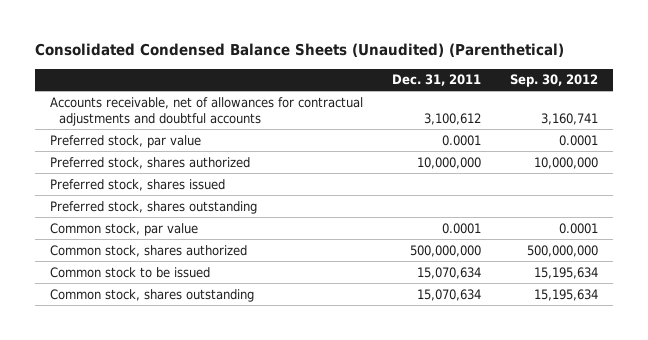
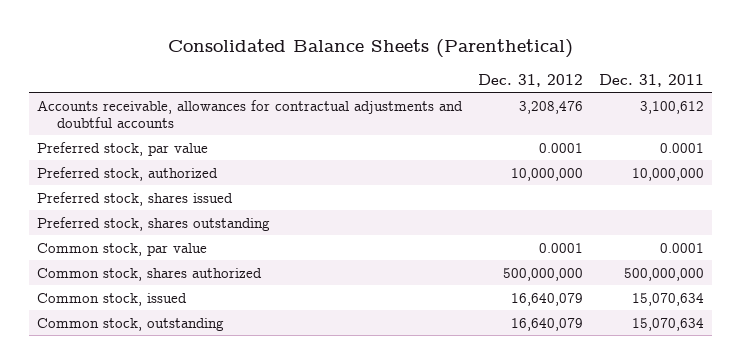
[34,43,564,58] Consolidated Condensed Balance Sheets (Unaudited) (Parenthetical) -> [167,39,573,59] Consolidated Balance Sheets (Parenthetical)
[510,74,599,88] Sep. 30, 2012 -> none
none -> [478,73,584,87] Dec. 31, 2012
[49,96,363,127] Accounts receivable, net of allowances for contractual adjustments and doubtful accounts -> [37,99,464,128] Accounts receivable, allowances for contractual adjustments and doubtful accounts
[49,156,250,169] Preferred stock, shares authorized -> [37,166,219,181] Preferred stock, authorized
[49,266,210,278] Common stock to be issued -> [37,292,188,306] Common stock, issued
[49,288,254,302] Common stock, shares outstanding -> [37,317,225,331] Common stock, outstanding

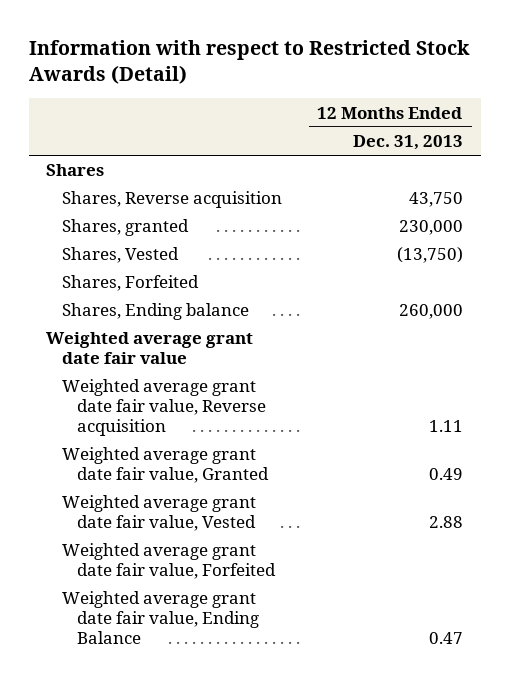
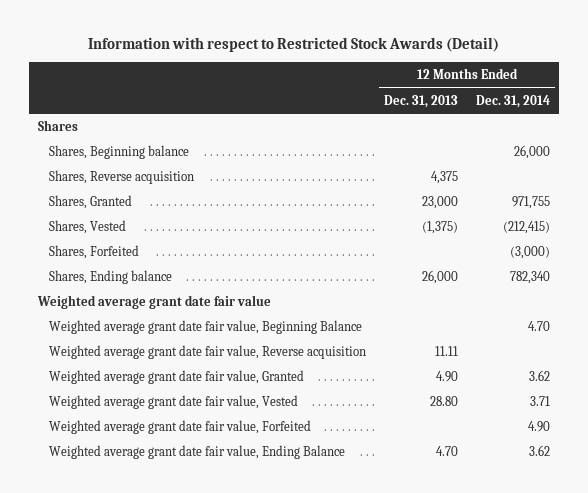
none -> [476,94,551,108] Dec. 31, 2014
none -> [48,145,189,160] Shares, Beginning balance
[408,192,463,208] 43,750 -> [430,171,458,185] 4,375
[61,219,189,237] Shares, granted -> [48,195,132,210] Shares, Granted
[398,220,463,236] 230,000 -> [421,196,458,210] 23,000
[396,247,463,264] (13,750) -> [421,221,458,235] (1,375)
[398,304,463,320] 260,000 -> [421,270,458,285] 26,000
none -> [48,320,362,335] Weighted average grant date fair value, Beginning Balance
[428,419,463,432] 1.11 -> [434,346,458,357] 11.11
[428,468,463,481] 0.49 -> [435,371,458,383] 4.90
[428,516,463,529] 2.88 -> [429,396,458,407] 28.80
[428,631,463,644] 0.47 -> [435,446,458,457] 4.70

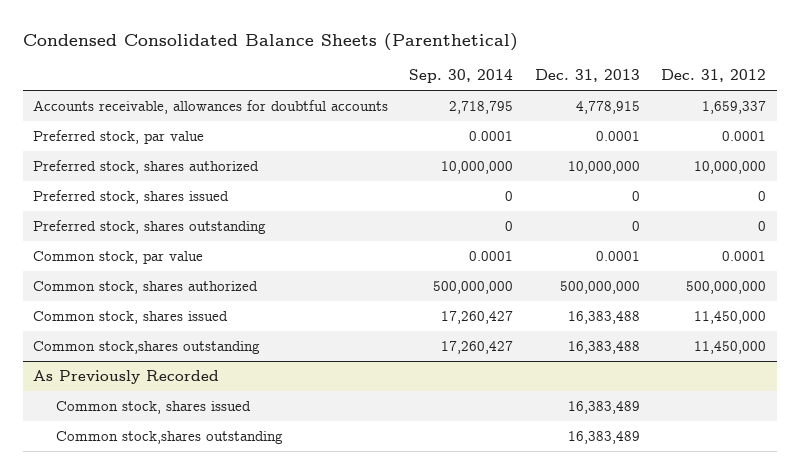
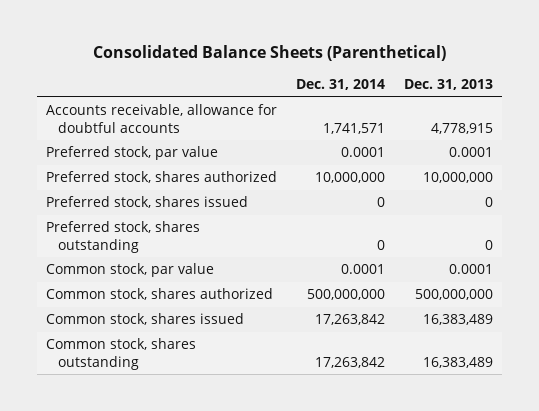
[22,32,518,51] Condensed Consolidated Balance Sheets (Parenthetical) -> [92,45,446,62] Consolidated Balance Sheets (Parenthetical)
[409,69,514,84] Sep. 30, 2014 -> none
[660,69,766,83] Dec. 31, 2012 -> none
none -> [296,78,386,90] Dec. 31, 2014
[33,100,389,115] Accounts receivable, allowances for doubtful accounts -> [46,104,278,133] Accounts receivable, allowance for doubtful accounts
[33,311,229,325] Common stock, shares issued -> none
[33,341,261,355] Common stock,shares outstanding -> none
[33,370,220,385] As Previously Recorded -> none
[55,431,283,445] Common stock,shares outstanding -> [46,338,197,370] Common stock, shares outstanding

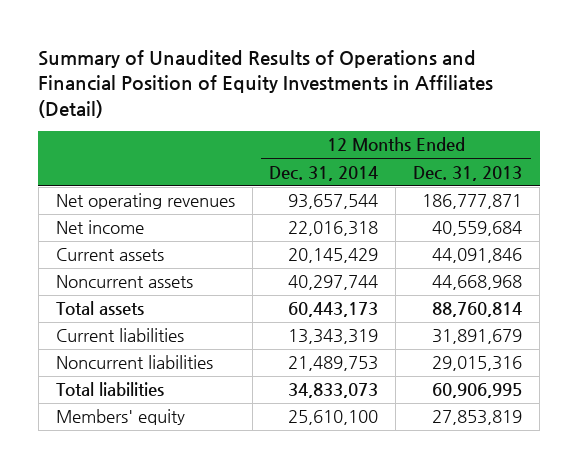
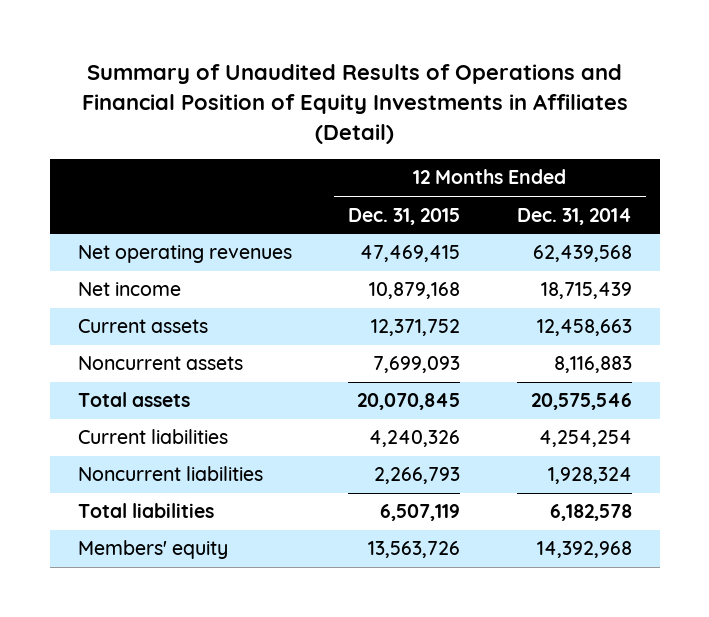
[413,165,523,181] Dec. 31, 2013 -> none
none -> [348,207,461,225] Dec. 31, 2015
[288,194,379,210] 93,657,544 -> [532,245,632,263] 62,439,568
[288,221,379,237] 22,016,318 -> [540,282,632,300] 18,715,439
[288,248,379,264] 20,145,429 -> [536,319,632,337] 12,458,663
[288,275,379,291] 40,297,744 -> [553,356,632,374] 8,116,883
[288,302,379,318] 60,443,173 -> [530,393,632,411] 20,575,546
[288,329,379,345] 13,343,319 -> [538,430,632,448] 4,254,254
[288,356,379,372] 21,489,753 -> [547,467,632,485] 1,928,324
[288,383,379,399] 34,833,073 -> [549,504,632,522] 6,182,578
[288,410,379,426] 25,610,100 -> [536,541,632,559] 14,392,968

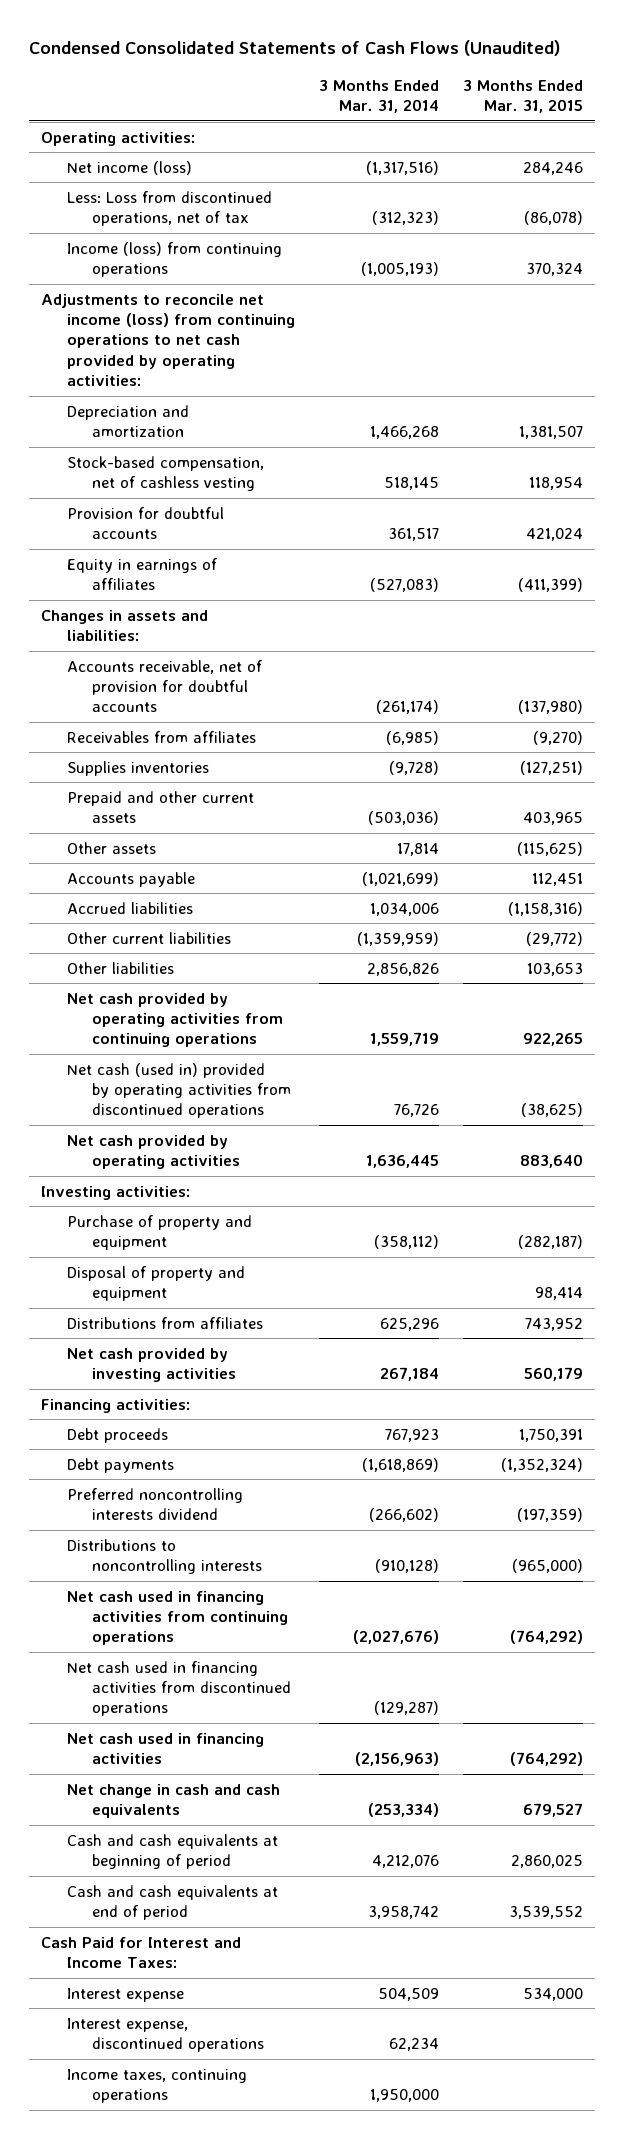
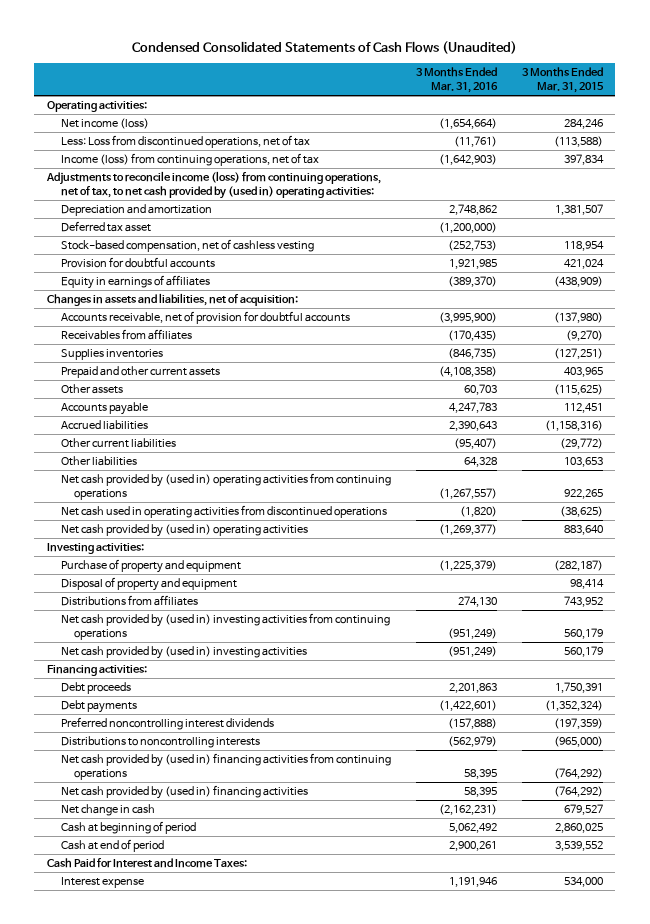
[318,79,439,114] 3 Months Ended Mar. 31, 2014 -> none
none -> [415,66,498,94] 3 Months Ended Mar. 31, 2016
[524,211,584,226] (86,078) -> [553,135,603,147] (113,588)
[66,241,282,278] Income (loss) from continuing operations -> [60,152,319,166] Income (loss) from continuing operations, net of tax
[526,263,584,277] 370,324 -> [563,153,604,165] 397,834
[40,293,295,386] Adjustments to reconcile net income (loss) from continuing operations to net cash provided by operating activities: -> [45,170,381,200] Adjustments to reconcile income (loss) from continuing operations, net of tax, to net cash provided by (used in) operating activities:
none -> [60,220,151,232] Deferred tax asset
[518,578,584,593] (411,399) -> [553,275,603,287] (438,909)
[40,609,208,642] Changes in assets and liabilities: -> [46,292,298,306] Changes in assets and liabilities, net of acquisition:
[66,992,284,1048] Net cash provided by operating activities from continuing operations -> [60,472,391,501] Net cash provided by (used in) operating activities from continuing operations
[66,1062,292,1119] Net cash (used in) provided by operating activities from discontinued operations -> [60,504,387,518] Net cash used in operating activities from discontinued operations
[66,1134,241,1170] Net cash provided by operating activities -> [60,523,308,537] Net cash provided by (used in) operating activities
none -> [60,612,390,641] Net cash provided by (used in) investing activities from continuing operations
[66,1347,237,1383] Net cash provided by investing activities -> [60,645,307,659] Net cash provided by (used in) investing activities
[66,1487,243,1521] Preferred noncontrolling interests dividend -> [60,716,274,730] Preferred noncontrolling interest dividends
[66,1660,292,1717] Net cash used in financing activities from discontinued operations -> none
[66,1590,289,1646] Net cash used in financing activities from continuing operations -> [60,752,391,781] Net cash provided by (used in) financing activities from continuing operations
[66,1732,264,1765] Net cash used in financing activities -> [60,784,308,799] Net cash provided by (used in) financing activities
[66,1783,280,1819] Net change in cash and cash equivalents -> [60,803,155,816] Net change in cash
[66,1833,278,1870] Cash and cash equivalents at beginning of period -> [60,820,196,834] Cash at beginning of period
[66,1884,278,1921] Cash and cash equivalents at end of period -> [60,838,164,852] Cash at end of period
[66,2017,265,2053] Interest expense, discontinued operations -> none
[66,2068,247,2104] Income taxes, continuing operations -> none

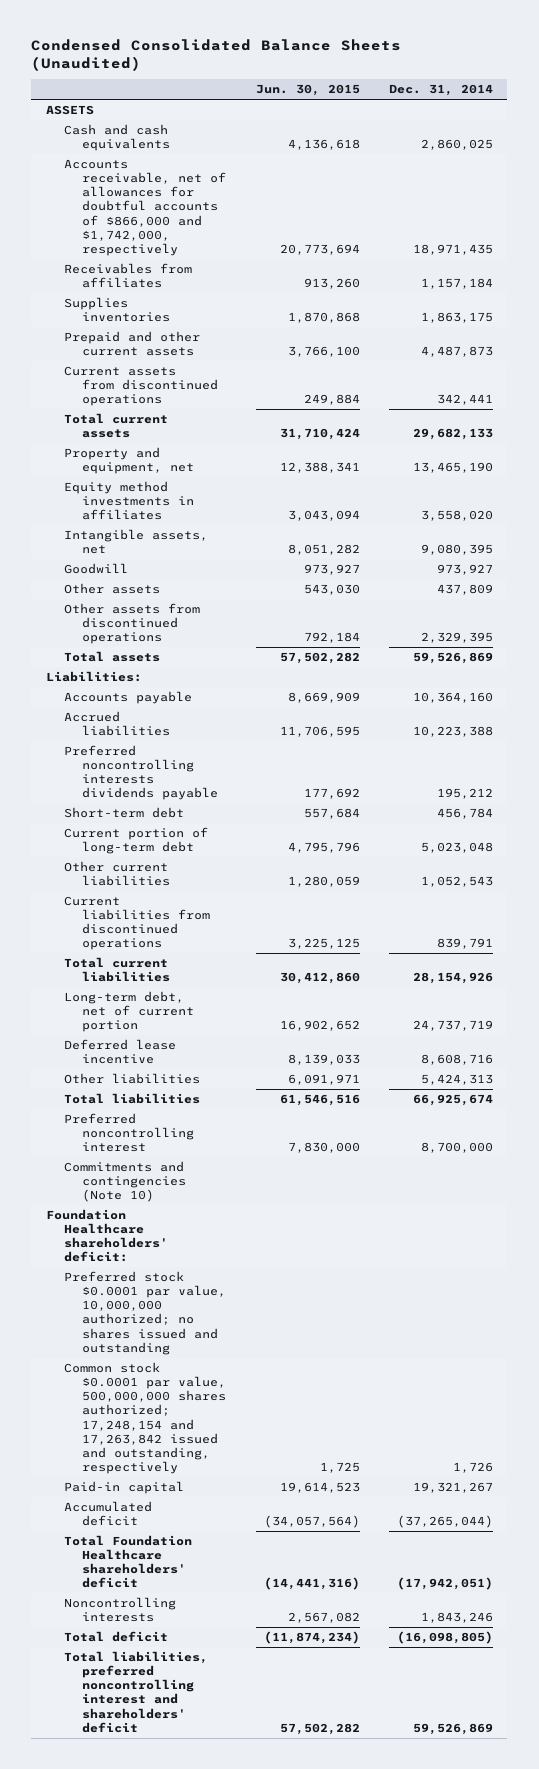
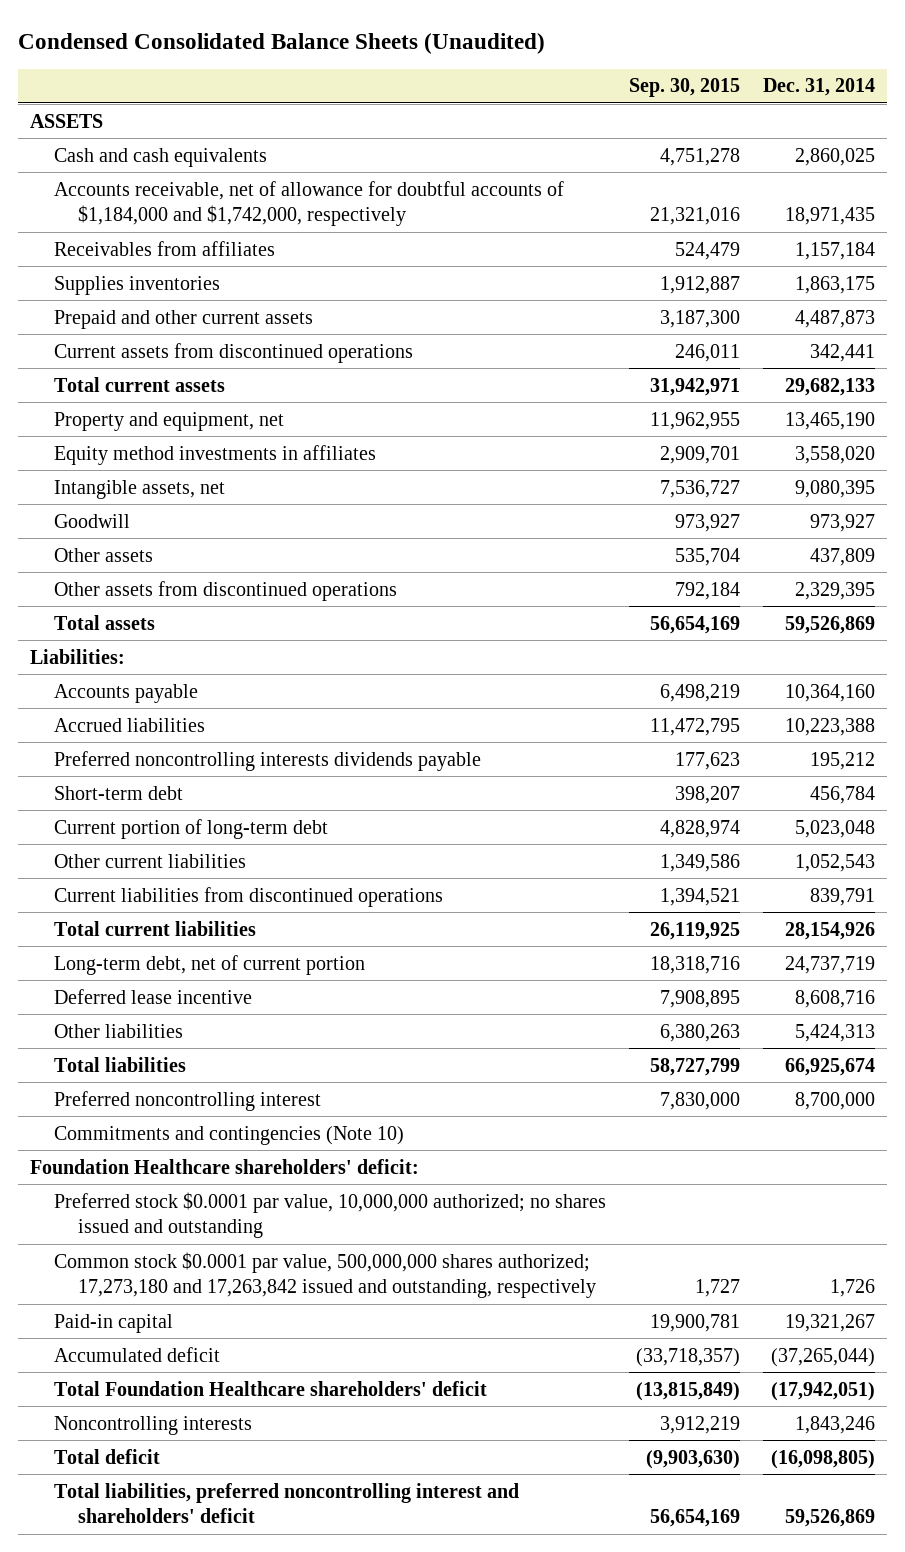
[255,84,360,97] Jun. 30, 2015 -> none
none -> [628,78,740,98] Sep. 30, 2015
[64,158,227,257] Accounts receivable, net of allowances for doubtful accounts of $866,000 and $1,742,000, respectively -> [53,180,564,227] Accounts receivable, net of allowance for doubtful accounts of $1,184,000 and $1,742,000, respectively
[64,1361,227,1475] Common stock $0.0001 par value, 500,000,000 shares authorized; 17,248,154 and 17,263,842 issued and outstanding, respectively -> [53,1251,596,1299] Common stock $0.0001 par value, 500,000,000 shares authorized; 17,273,180 and 17,263,842 issued and outstanding, respectively

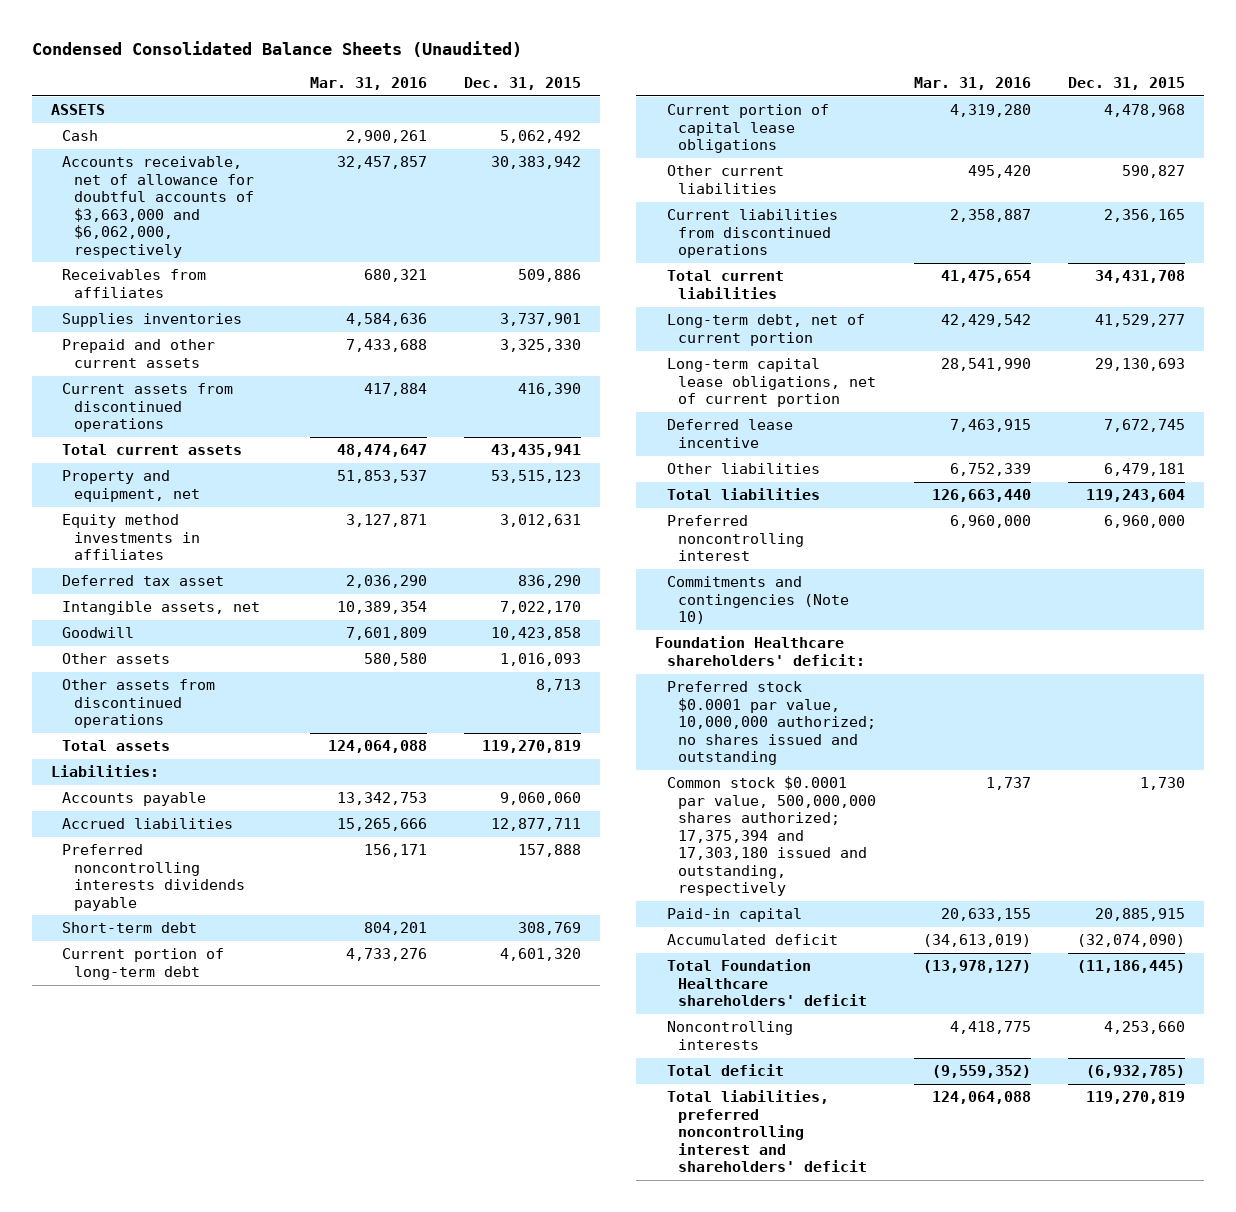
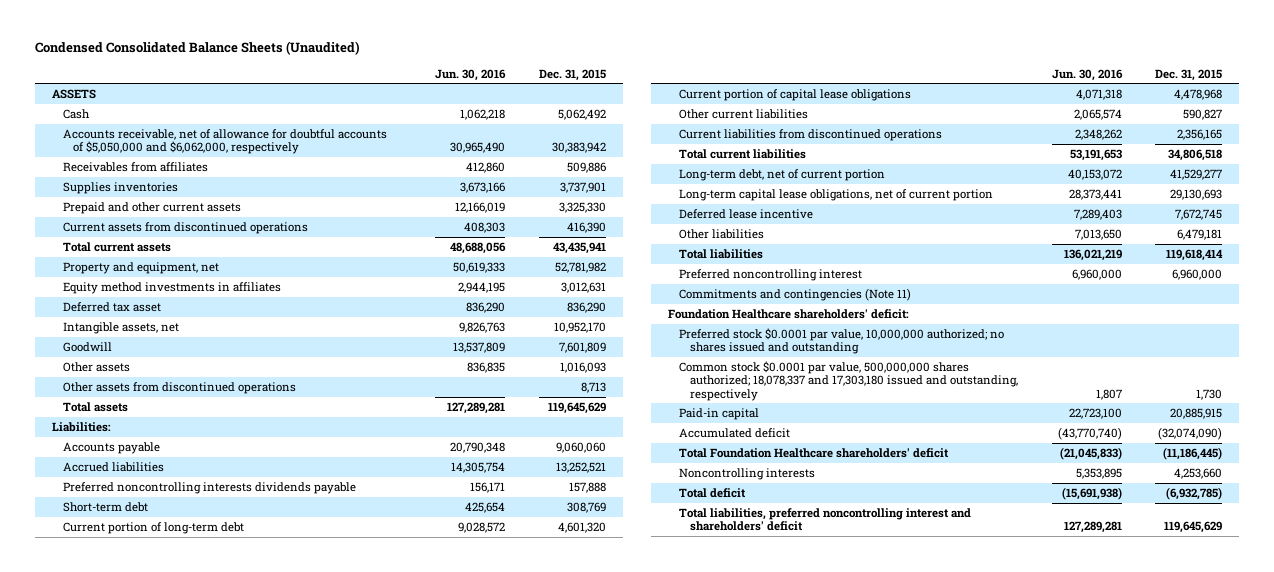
[309,76,427,90] Mar. 31, 2016 -> none
none -> [435,68,507,81] Jun. 30, 2016
[62,156,255,258] Accounts receivable, net of allowance for doubtful accounts of $3,663,000 and $6,062,000, respectively -> [62,128,387,155] Accounts receivable, net of allowance for doubtful accounts of $5,050,000 and $6,062,000, respectively
[490,470,581,484] 53,515,123 -> [554,261,606,273] 52,781,982
[499,601,581,615] 7,022,170 -> [553,321,606,333] 10,952,170
[490,627,581,641] 10,423,858 -> [558,341,606,353] 7,601,809
[481,740,581,754] 119,270,819 -> [547,401,606,414] 119,645,629
[490,818,581,832] 12,877,711 -> [555,461,606,473] 13,252,521
[1095,270,1186,284] 34,431,708 -> [1168,148,1223,161] 34,806,518
[1086,489,1186,503] 119,243,604 -> [1166,248,1224,261] 119,618,414
[666,576,850,625] Commitments and contingencies (Note 10) -> [679,287,912,301] Commitments and contingencies (Note 11)
[666,776,877,897] Common stock $0.0001 par value, 500,000,000 shares authorized; 17,375,394 and 17,303,180 issued and outstanding, respectively -> [679,360,1018,401] Common stock $0.0001 par value, 500,000,000 shares authorized; 18,078,337 and 17,303,180 issued and outstanding, respectively
[1086,1091,1186,1105] 119,270,819 -> [1164,521,1223,534] 119,645,629

